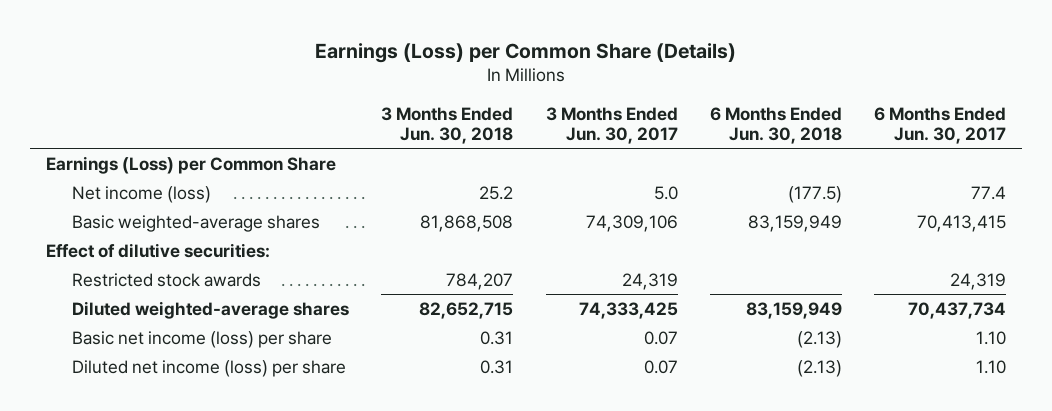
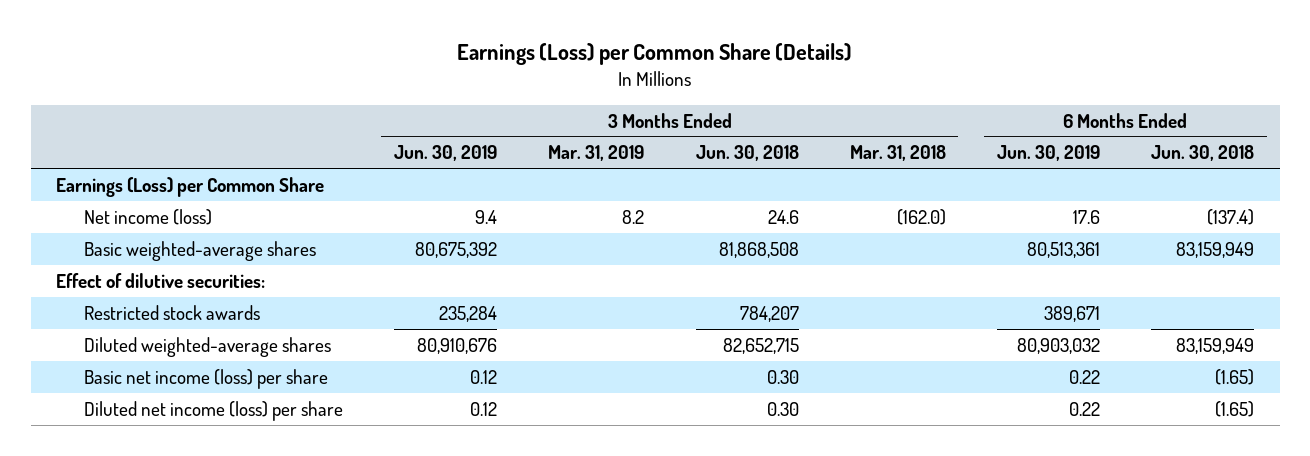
[545,106,678,144] 3 Months Ended Jun. 30, 2017 -> none
[874,106,1007,144] 6 Months Ended Jun. 30, 2017 -> none
none -> [394,145,498,162] Jun. 30, 2019
none -> [548,145,645,162] Mar. 31, 2019
none -> [849,145,946,162] Mar. 31, 2018
none -> [996,145,1100,162] Jun. 30, 2019
[479,185,514,200] 25.2 -> [767,209,799,224] 24.6
[787,185,842,203] (177.5) -> [1207,208,1255,225] (137.4)
[480,330,514,345] 0.31 -> [766,369,799,384] 0.30
[796,330,842,348] (2.13) -> [1215,368,1255,385] (1.65)
[480,359,514,374] 0.31 -> [766,401,799,416] 0.30
[796,359,842,377] (2.13) -> [1215,400,1255,417] (1.65)

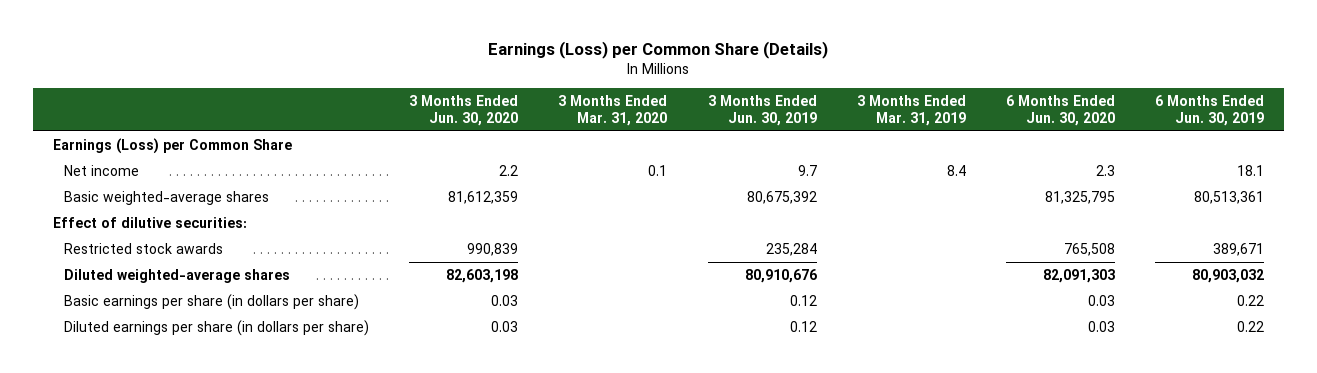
[695,145,799,162] Jun. 30, 2018 -> none
[849,145,946,162] Mar. 31, 2018 -> none
[1151,145,1255,162] Jun. 30, 2018 -> none
none -> [409,95,519,126] 3 Months Ended Jun. 30, 2020
none -> [558,95,668,126] 3 Months Ended Mar. 31, 2020
none -> [1005,95,1115,126] 6 Months Ended Jun. 30, 2020
[84,208,213,225] Net income (loss) -> [64,165,140,177] Net income
[475,209,498,224] 9.4 -> [797,165,817,177] 9.7
[622,209,645,224] 8.2 -> [946,165,966,177] 8.4
[1072,209,1100,224] 17.6 -> [1236,165,1264,177] 18.1
[84,368,329,389] Basic net income (loss) per share -> [64,294,360,311] Basic earnings per share (in dollars per share)
[84,400,344,421] Diluted net income (loss) per share -> [64,320,370,337] Diluted earnings per share (in dollars per share)

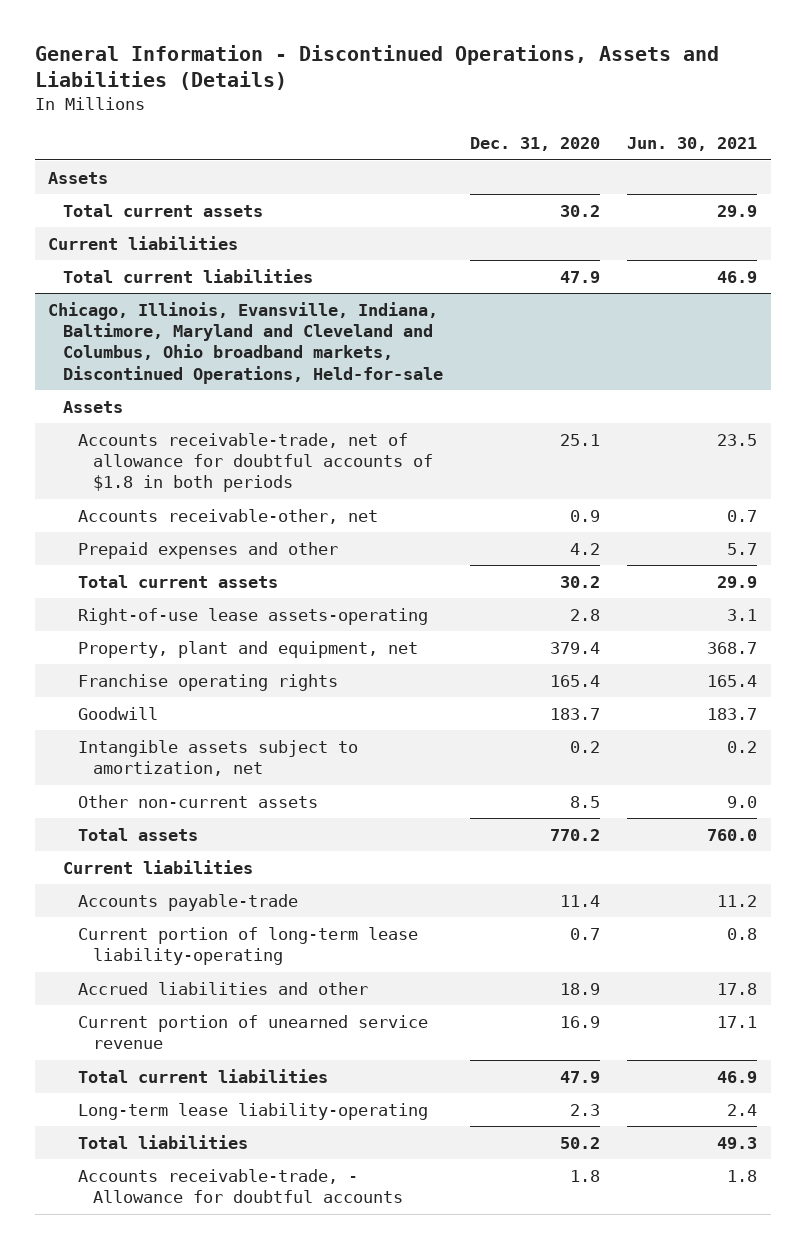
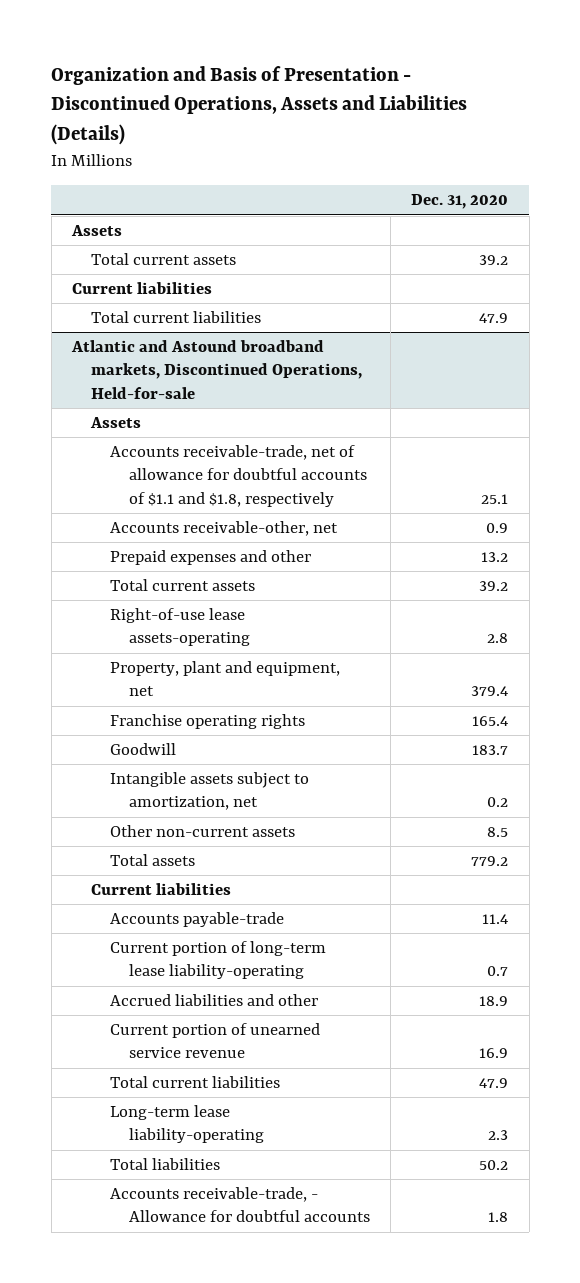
[34,45,719,91] General Information - Discontinued Operations, Assets and Liabilities (Details) -> [51,65,468,146] Organization and Basis of Presentation - Discontinued Operations, Assets and Liabilities (Details)
[627,137,758,152] Jun. 30, 2021 -> none
[560,204,601,217] 30.2 -> [479,255,509,266] 39.2
[48,301,444,384] Chicago, Illinois, Evansville, Indiana, Baltimore, Maryland and Cleveland and Columbus, Ohio broadband markets, Discontinued Operations, Held-for-sale -> none
none -> [70,340,362,399] Atlantic and Astound broadband markets, Discontinued Operations, Held-for-sale
[77,432,433,493] Accounts receivable-trade, net of allowance for doubtful accounts of $1.8 in both periods -> [109,445,367,507] Accounts receivable-trade, net of allowance for doubtful accounts of $1.1 and $1.8, respectively
[570,542,601,555] 4.2 -> [481,552,509,563] 13.2
[560,575,601,588] 30.2 -> [479,581,509,592] 39.2
[550,828,601,841] 770.2 -> [471,856,509,867] 779.2

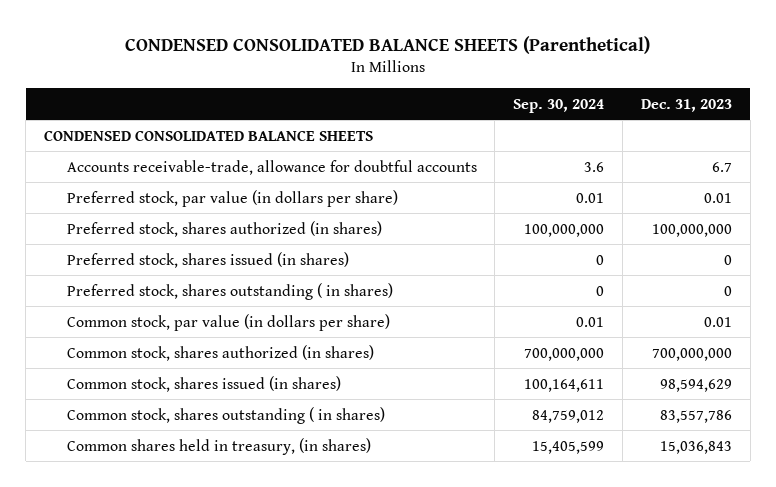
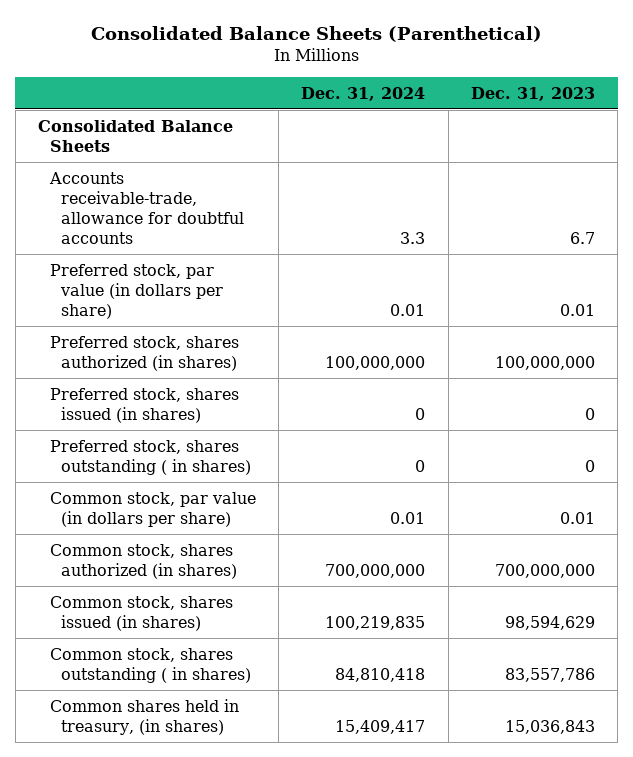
[124,35,650,54] CONDENSED CONSOLIDATED BALANCE SHEETS (Parenthetical) -> [90,25,542,42] Consolidated Balance Sheets (Parenthetical)
[513,98,605,113] Sep. 30, 2024 -> none
none -> [301,86,426,101] Dec. 31, 2024
[44,129,374,141] CONDENSED CONSOLIDATED BALANCE SHEETS -> [38,119,234,152] Consolidated Balance Sheets

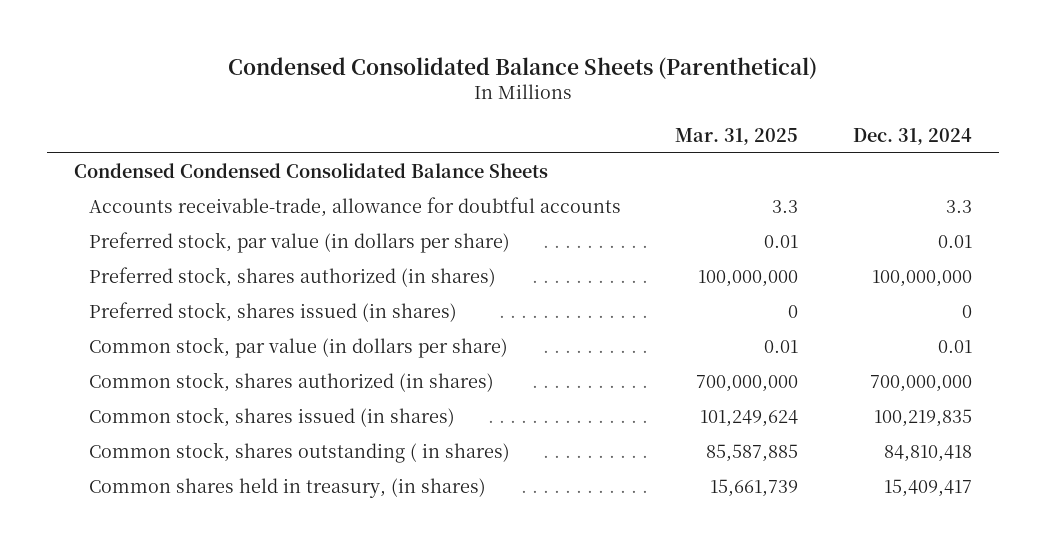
[90,25,542,42] Consolidated Balance Sheets (Parenthetical) -> [227,56,817,79] Condensed Consolidated Balance Sheets (Parenthetical)
[470,86,595,101] Dec. 31, 2023 -> none
none -> [675,127,799,145] Mar. 31, 2025
[38,119,234,152] Consolidated Balance Sheets -> [73,163,548,179] Condensed Condensed Consolidated Balance Sheets
[49,439,251,475] Preferred stock, shares outstanding ( in shares) -> none

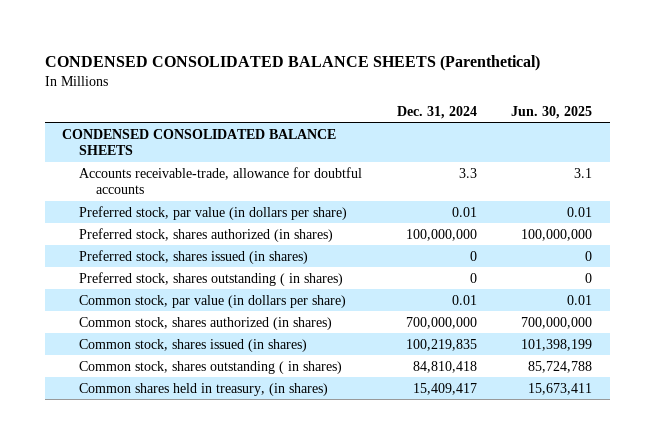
[227,56,817,79] Condensed Consolidated Balance Sheets (Parenthetical) -> [44,54,540,71] CONDENSED CONSOLIDATED BALANCE SHEETS (Parenthetical)
[675,127,799,145] Mar. 31, 2025 -> none
none -> [511,105,593,119] Jun. 30, 2025
[73,163,548,179] Condensed Condensed Consolidated Balance Sheets -> [62,128,337,156] CONDENSED CONSOLIDATED BALANCE SHEETS
none -> [79,271,344,286] Preferred stock, shares outstanding ( in shares)

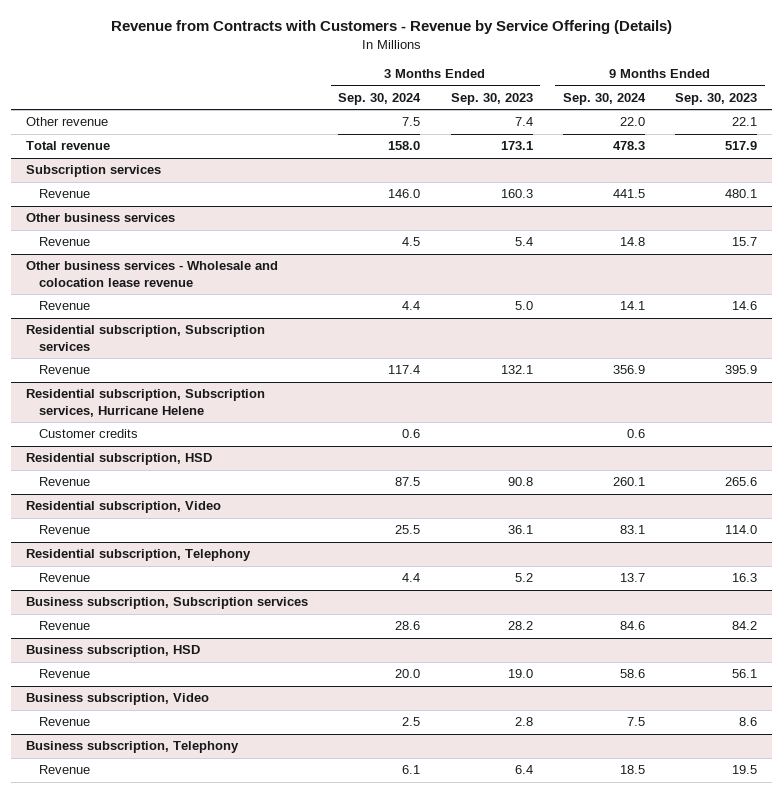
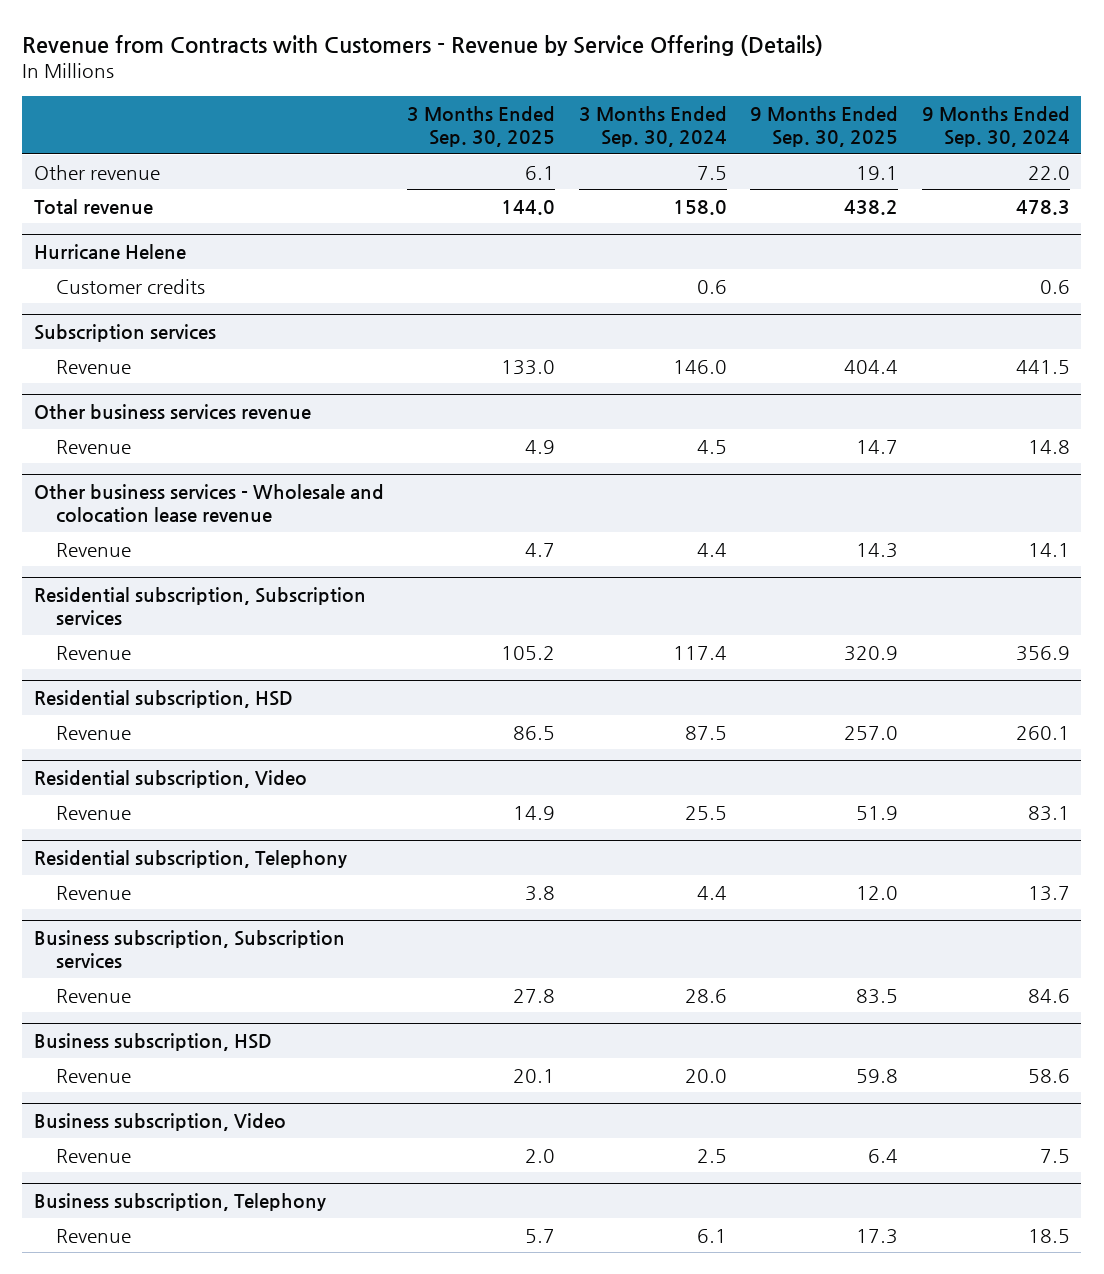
[450,93,533,106] Sep. 30, 2023 -> none
[675,93,758,106] Sep. 30, 2023 -> none
none -> [407,106,556,147] 3 Months Ended Sep. 30, 2025
none -> [750,106,899,147] 9 Months Ended Sep. 30, 2025
none -> [33,244,186,261] Hurricane Helene
none -> [55,278,205,294] Customer credits
[25,213,175,223] Other business services -> [33,404,311,421] Other business services revenue
[25,389,265,417] Residential subscription, Subscription services, Hurricane Helene -> none
[38,429,138,439] Customer credits -> none

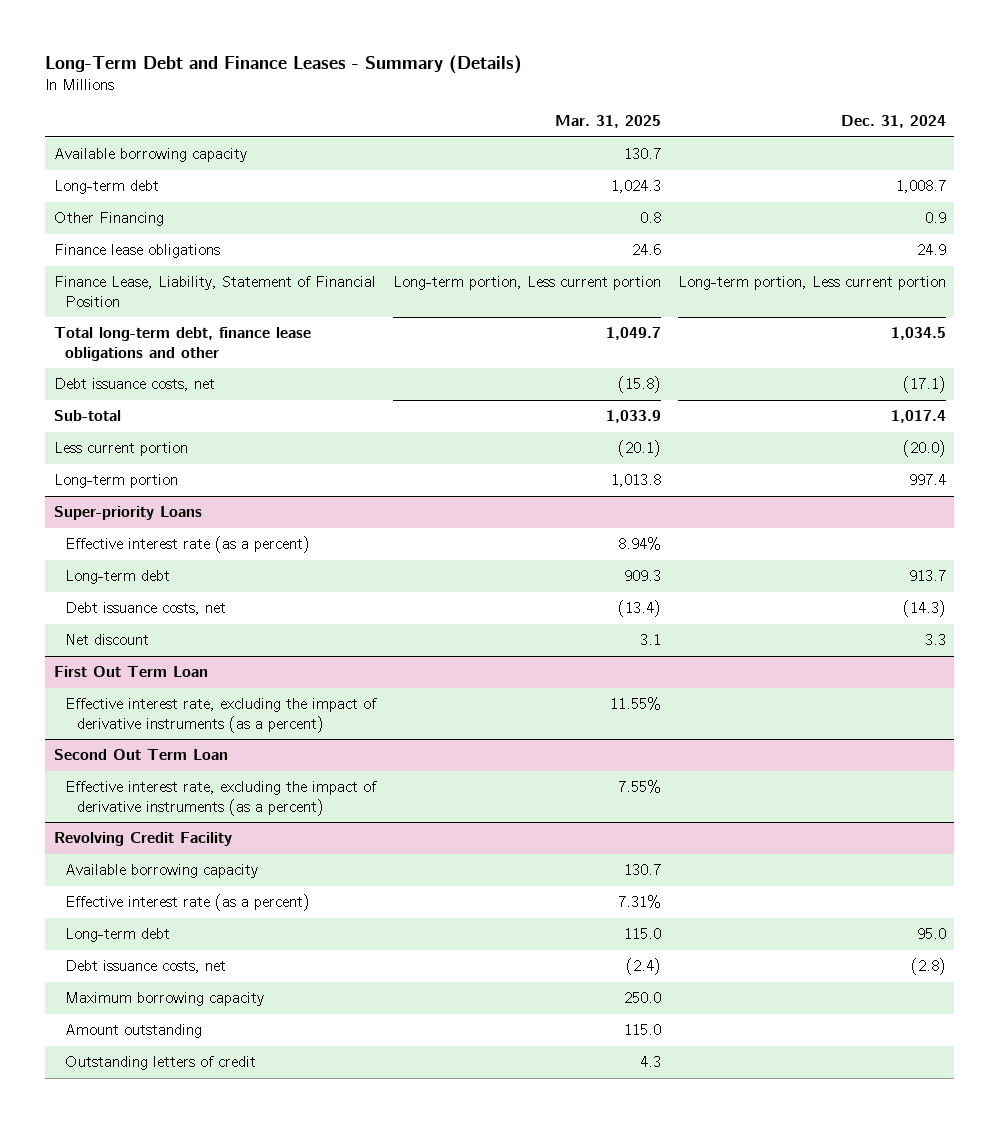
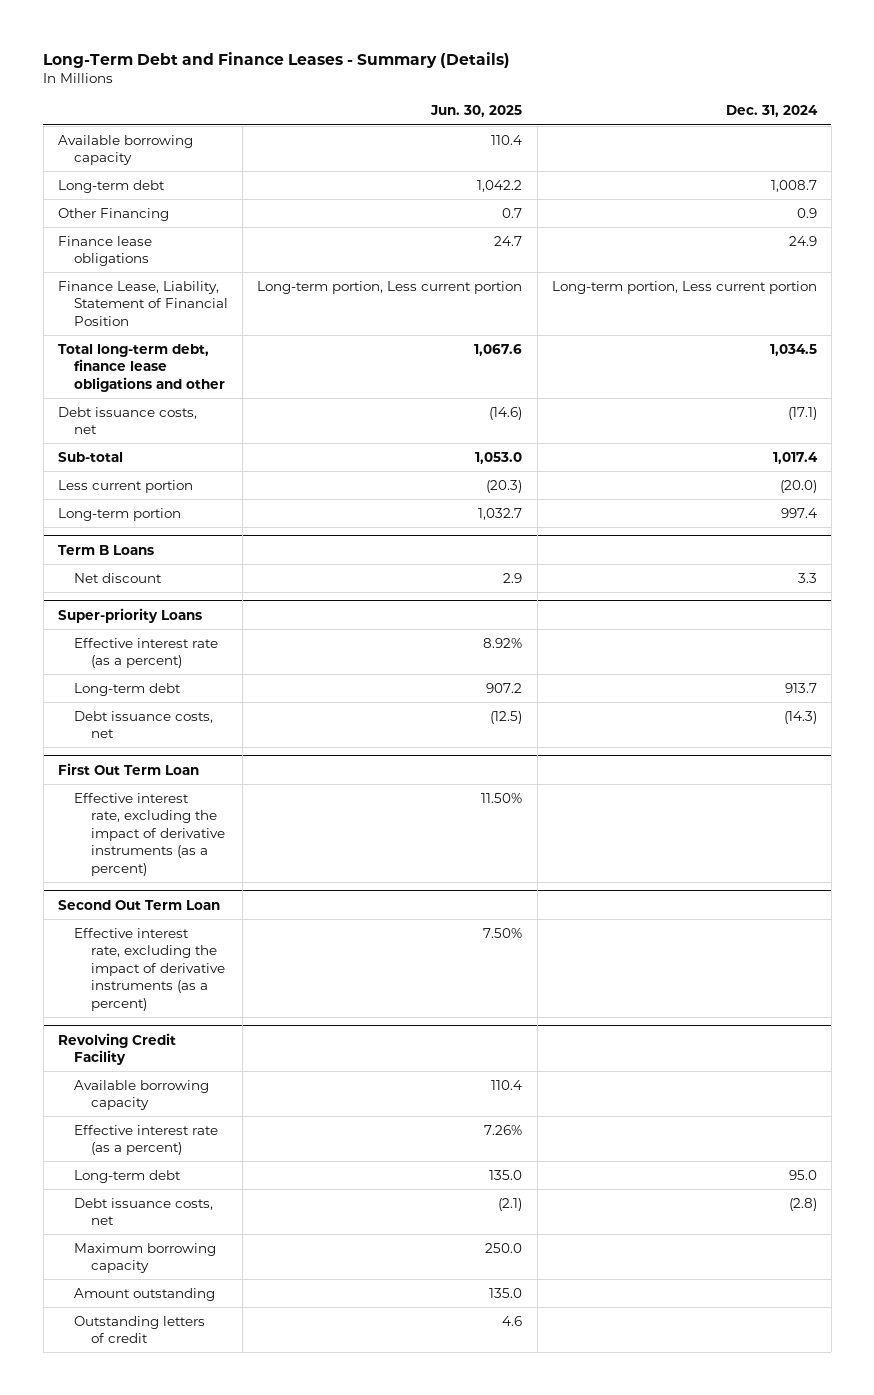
[554,115,661,129] Mar. 31, 2025 -> none
none -> [430,105,523,118] Jun. 30, 2025
none -> [57,544,154,555] Term B Loans
none -> [74,572,163,583] Net discount
[65,634,150,646] Net discount -> none

